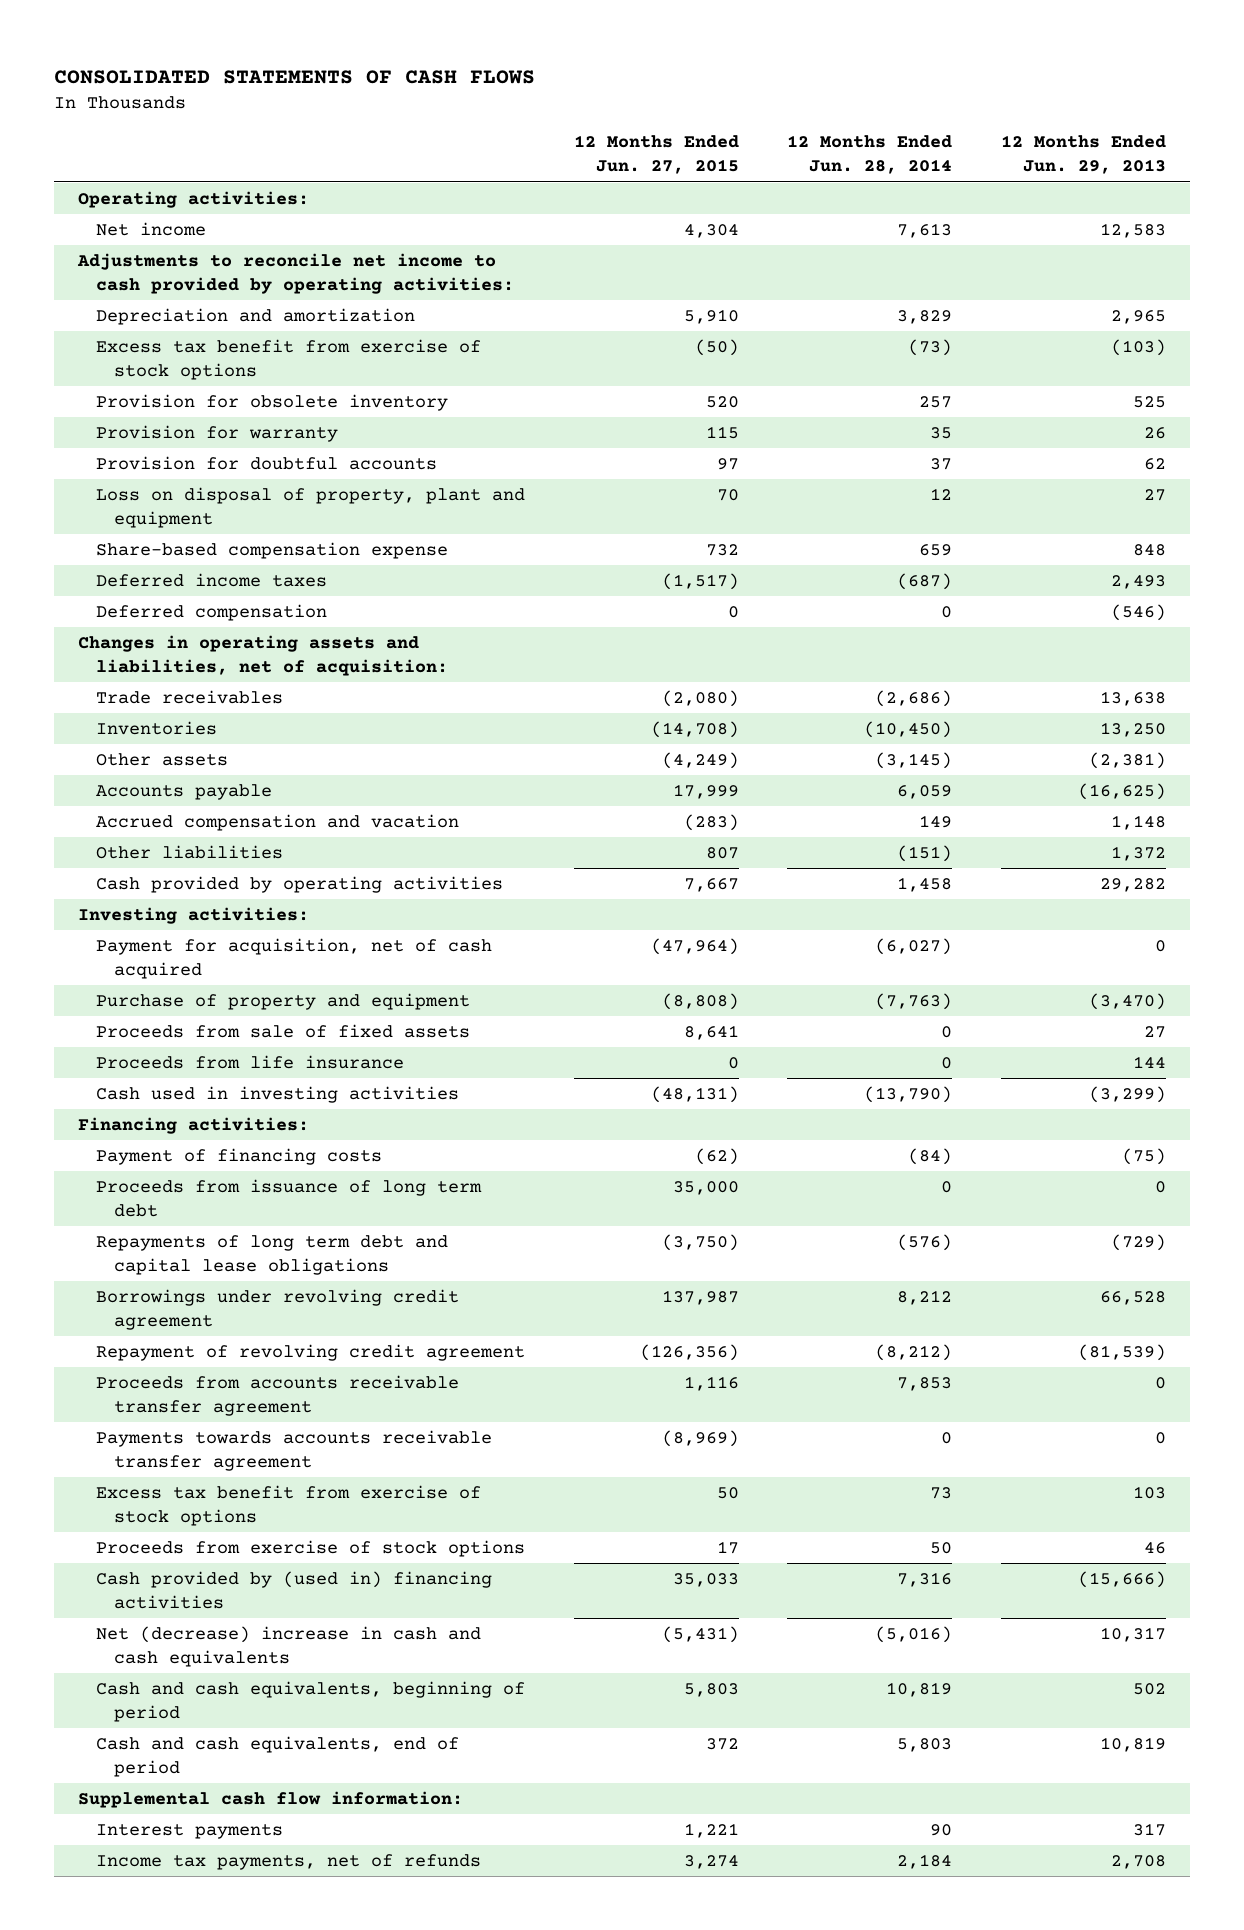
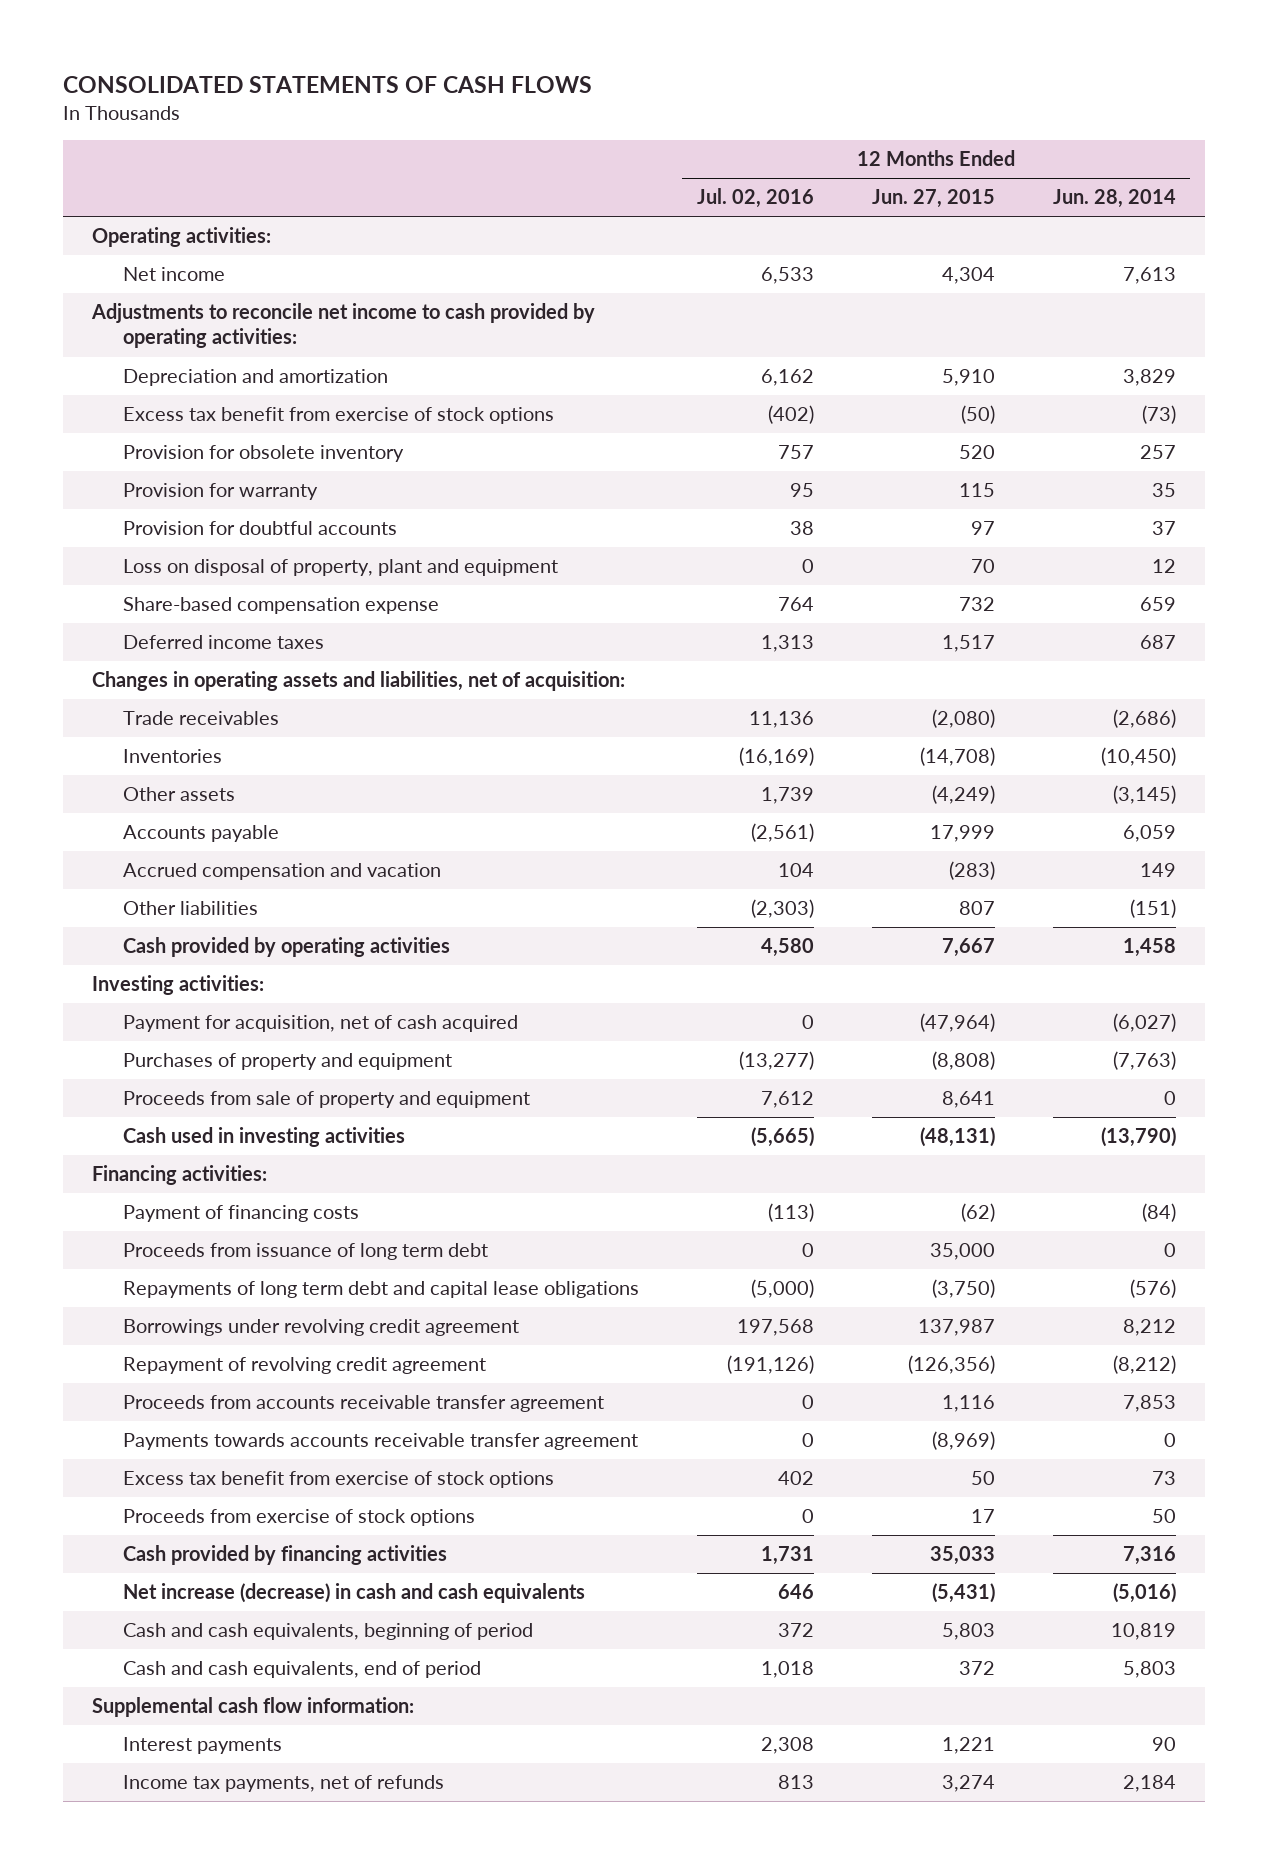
[1000,135,1166,175] 12 Months Ended Jun. 29, 2013 -> none
none -> [696,188,814,209] Jul. 02, 2016
[95,604,327,622] Deferred compensation -> none
[661,573,739,591] (1,517) -> [941,635,995,653] 1,517
[897,573,953,591] (687) -> [1139,635,1176,650] 687
[95,1055,404,1070] Proceeds from life insurance -> none
[95,993,470,1011] Purchase of property and equipment -> [122,1053,452,1071] Purchases of property and equipment
[95,1024,470,1039] Proceeds from sale of fixed assets -> [122,1091,530,1109] Proceeds from sale of property and equipment
[95,1571,492,1609] Cash provided by (used in) financing activities -> [122,1545,447,1566] Cash provided by financing activities
[95,1626,481,1667] Net (decrease) increase in cash and cash equivalents -> [122,1583,585,1604] Net increase (decrease) in cash and cash equivalents

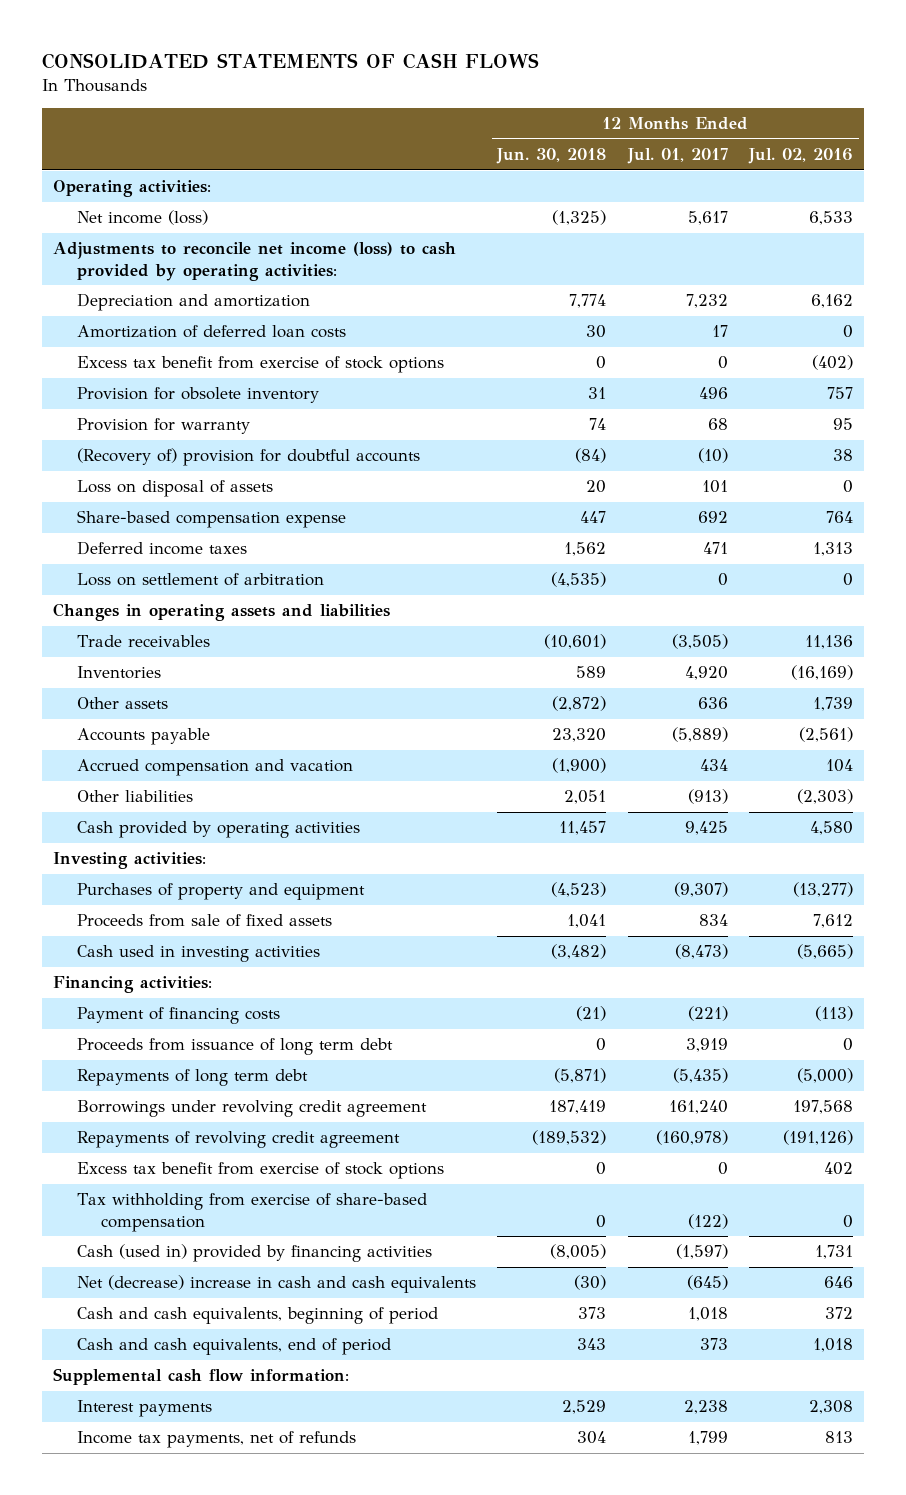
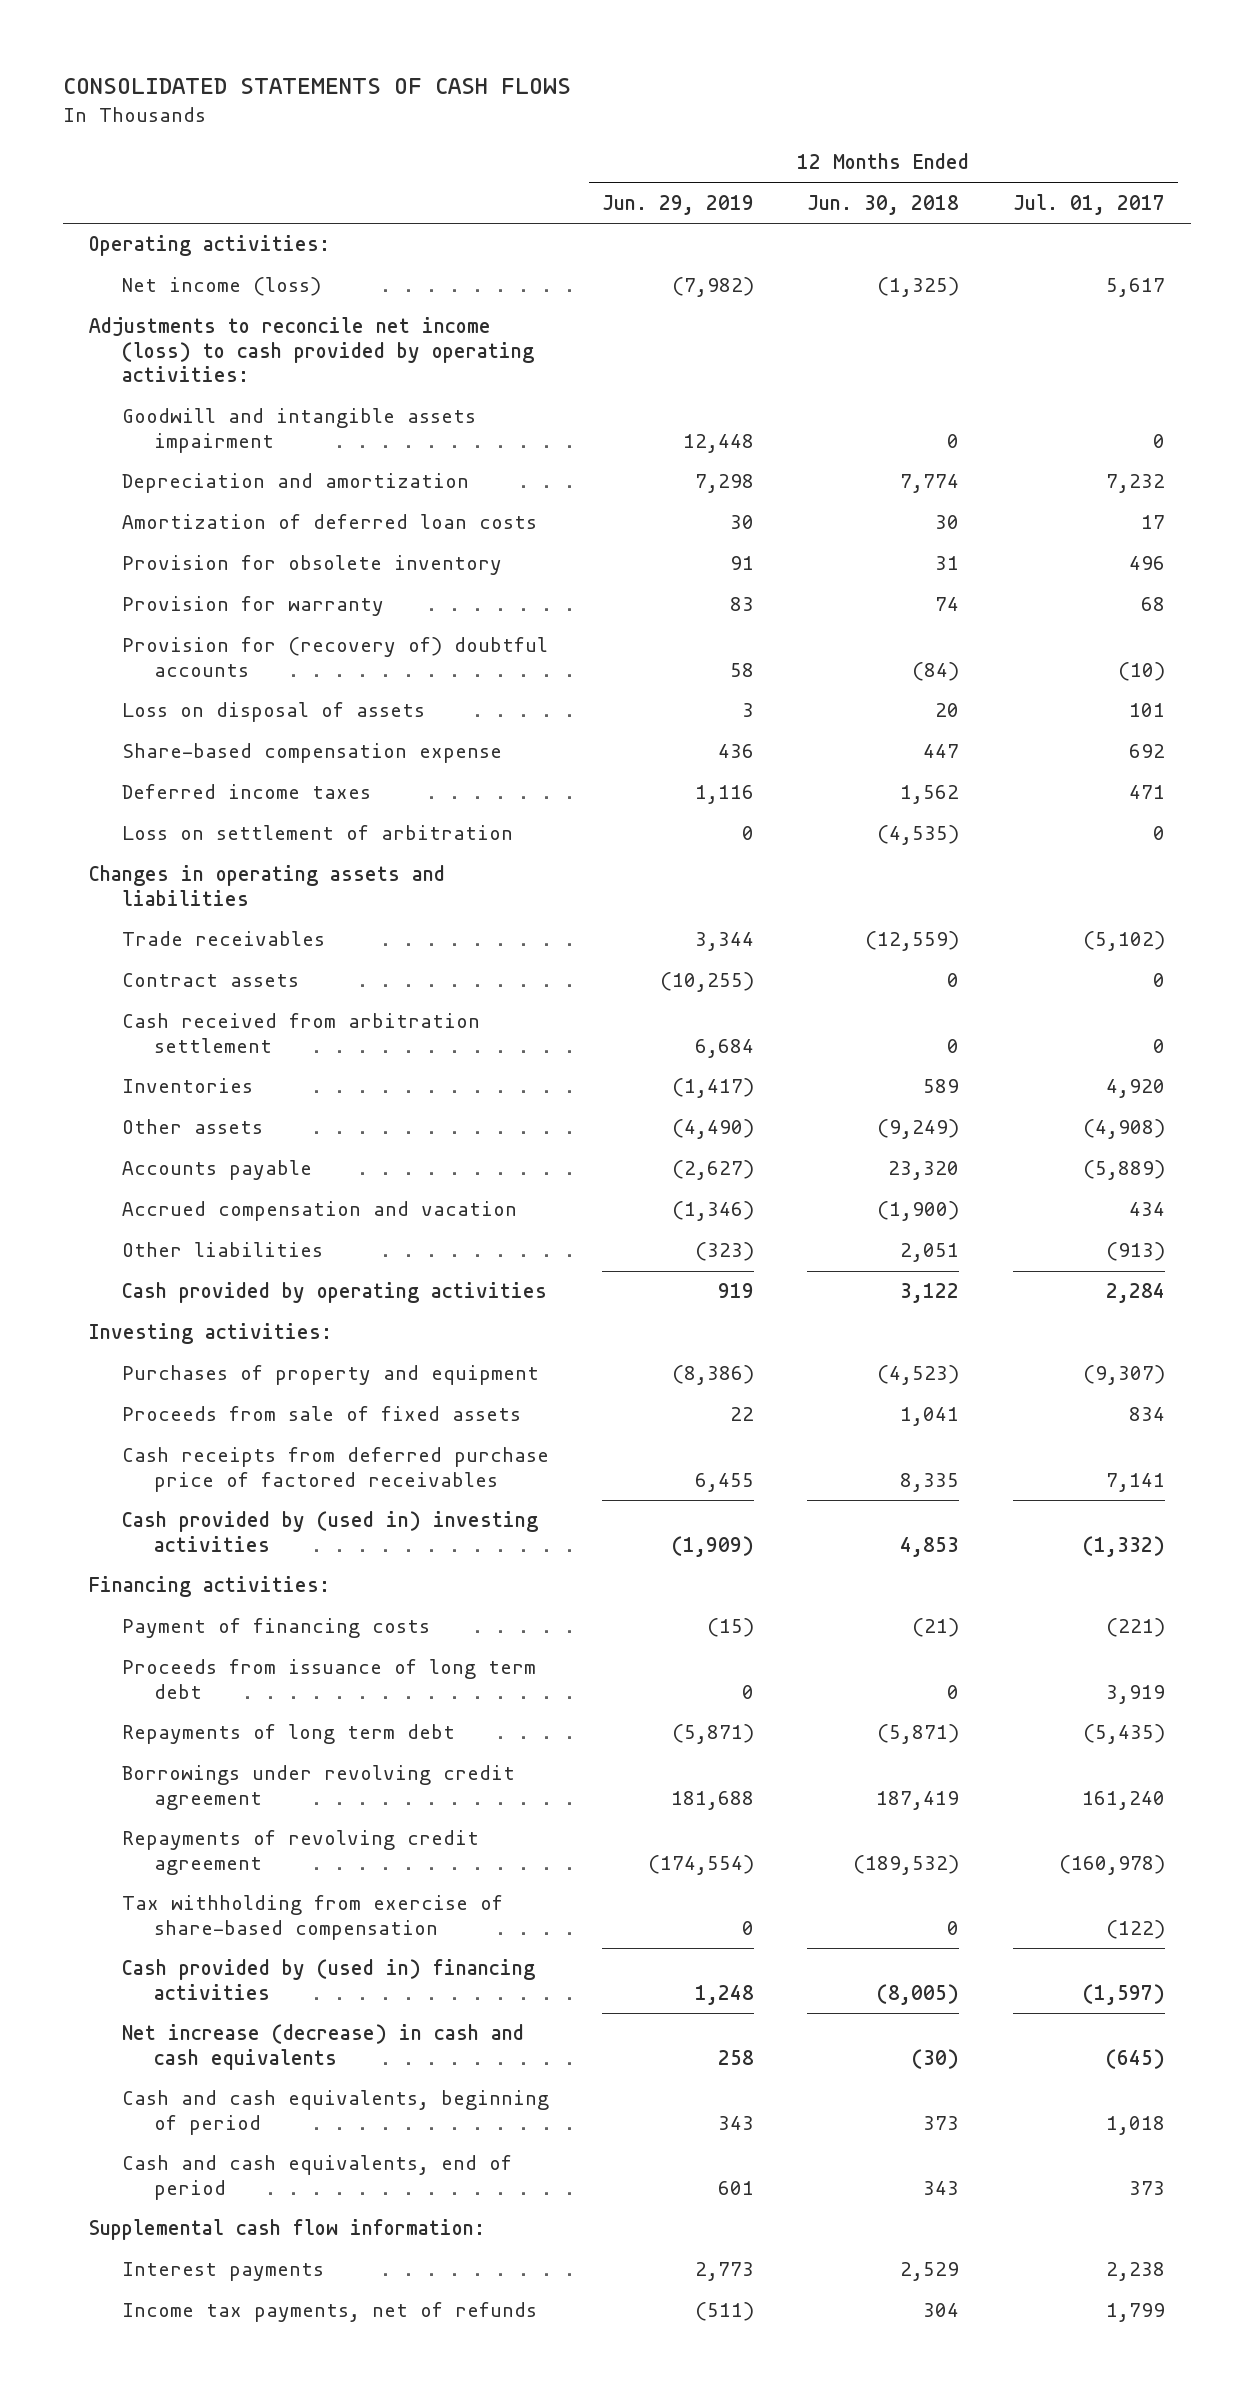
[748,148,854,165] Jul. 02, 2016 -> none
none -> [602,194,755,215] Jun. 29, 2019
none -> [121,408,476,453] Goodwill and intangible assets impairment
[76,356,444,374] Excess tax benefit from exercise of stock options -> none
[76,448,420,467] (Recovery of) provision for doubtful accounts -> [121,637,548,677] Provision for (recovery of) doubtful accounts
[544,634,607,650] (10,601) -> [865,931,960,952] (12,559)
[671,634,728,650] (3,505) -> [1082,931,1165,952] (5,102)
none -> [121,973,299,988] Contract assets
none -> [121,1013,480,1053] Cash received from arbitration settlement
[552,696,607,712] (2,872) -> [877,1119,960,1140] (9,249)
[697,697,728,710] 636 -> [1082,1119,1165,1140] (4,908)
[559,821,607,836] 11,457 -> [900,1283,960,1304] 3,122
[684,821,728,836] 9,425 -> [1105,1283,1165,1304] 2,284
none -> [121,1447,549,1492] Cash receipts from deferred purchase price of factored receivables
[76,945,320,963] Cash used in investing activities -> [121,1511,538,1552] Cash provided by (used in) investing activities
[551,944,607,960] (3,482) -> [900,1536,960,1557] 4,853
[674,944,728,960] (8,473) -> [1082,1535,1165,1557] (1,332)
[76,1162,444,1180] Excess tax benefit from exercise of stock options -> none
[76,1244,432,1263] Cash (used in) provided by financing activities -> [121,1959,535,2000] Cash provided by (used in) financing activities
[76,1275,476,1294] Net (decrease) increase in cash and cash equivalents -> [121,2024,524,2070] Net increase (decrease) in cash and cash equivalents

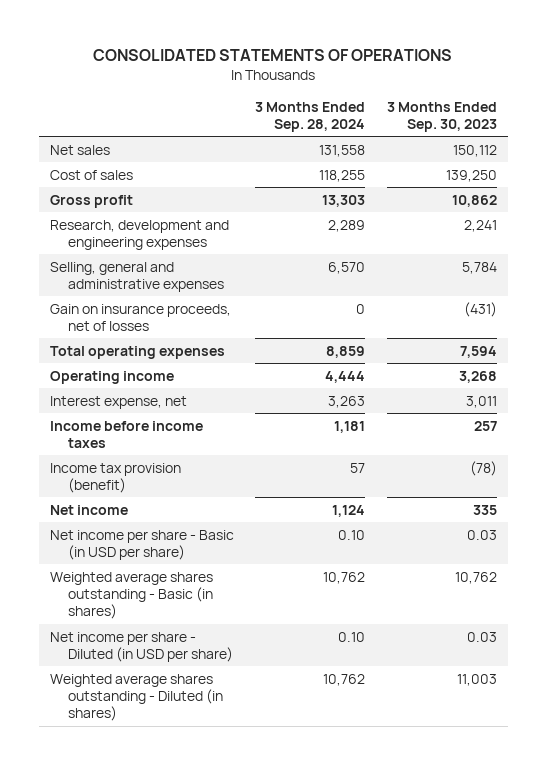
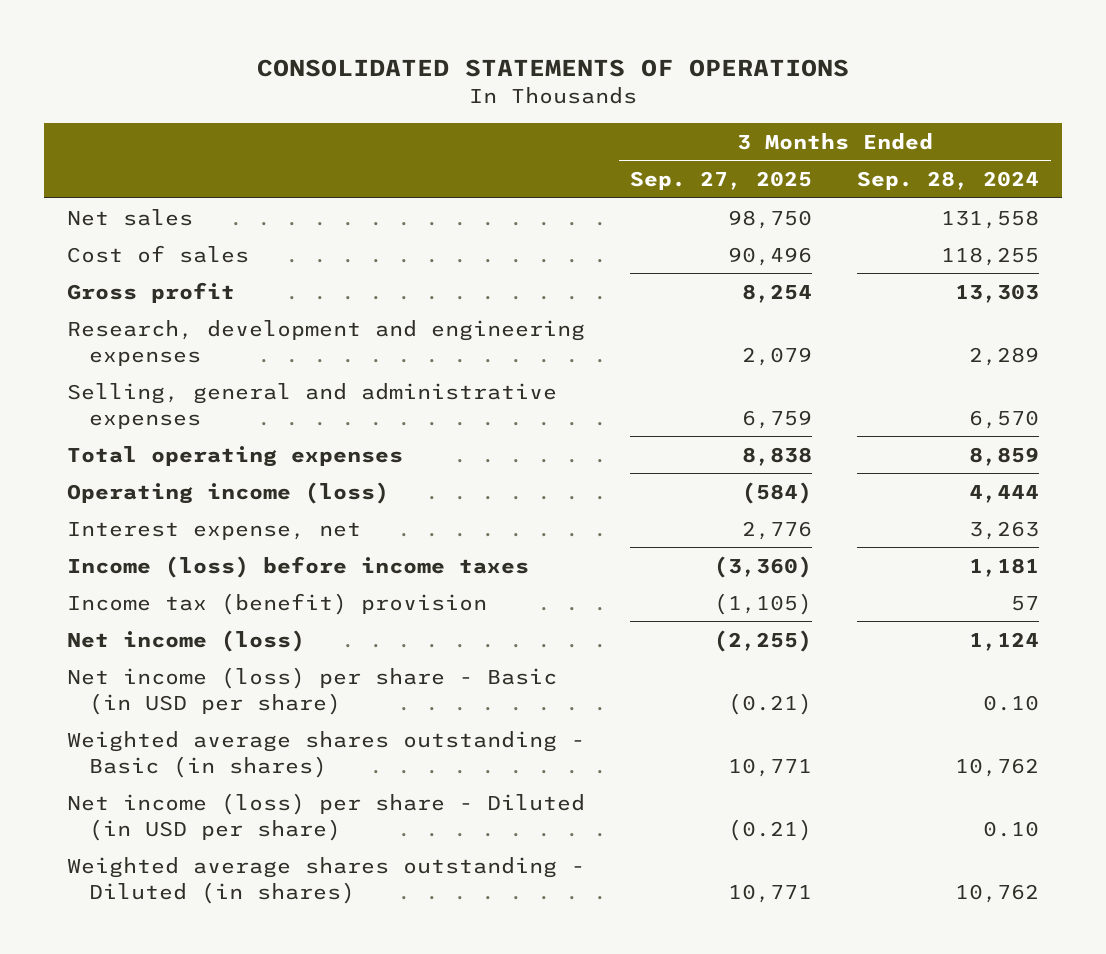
[386,101,497,132] 3 Months Ended Sep. 30, 2023 -> none
none -> [630,171,813,191] Sep. 27, 2025
[49,303,231,331] Gain on insurance proceeds, net of losses -> none
[49,370,174,384] Operating income -> [66,481,389,504] Operating income (loss)
[49,420,203,448] Income before income taxes -> [66,555,529,578] Income (loss) before income taxes
[49,462,181,493] Income tax provision (benefit) -> [66,592,487,615] Income tax (benefit) provision
[49,504,128,515] Net income -> [66,629,305,652] Net income (loss)
[49,529,234,560] Net income per share - Basic (in USD per share) -> [66,666,557,715] Net income (loss) per share - Basic (in USD per share)
[49,631,234,662] Net income per share - Diluted (in USD per share) -> [66,792,585,841] Net income (loss) per share - Diluted (in USD per share)

